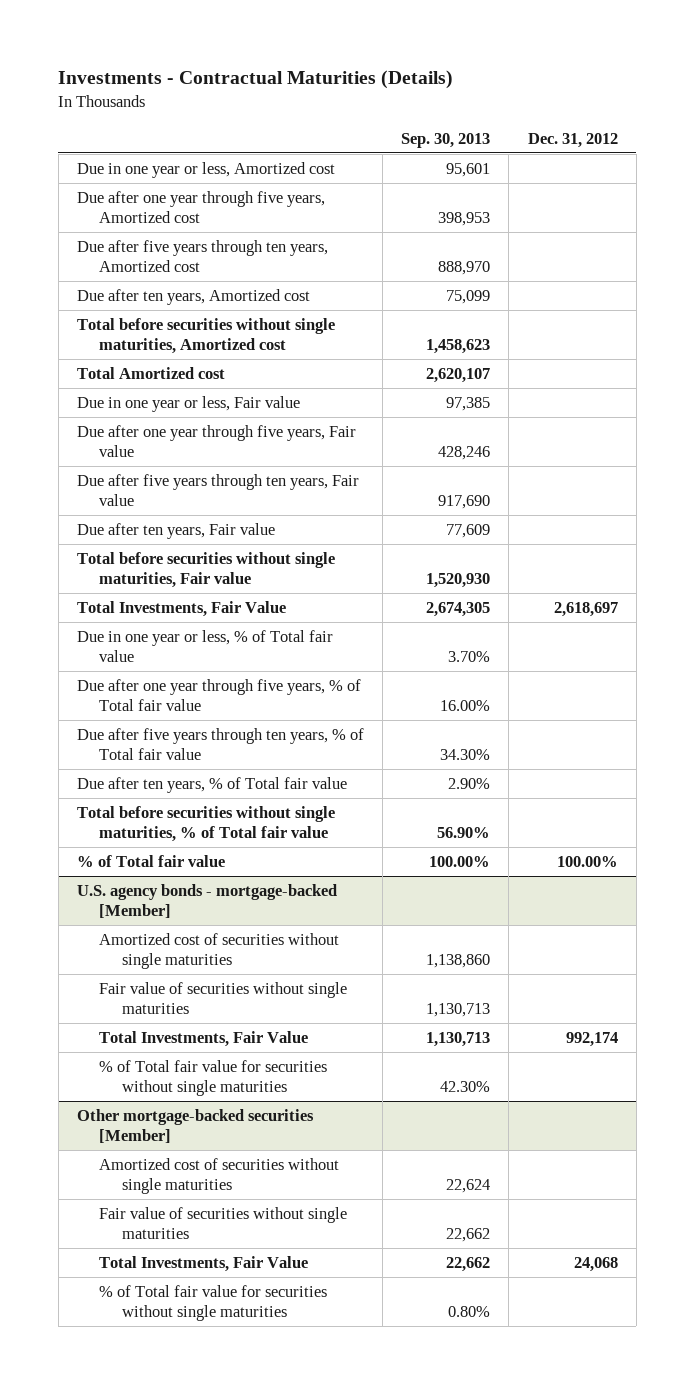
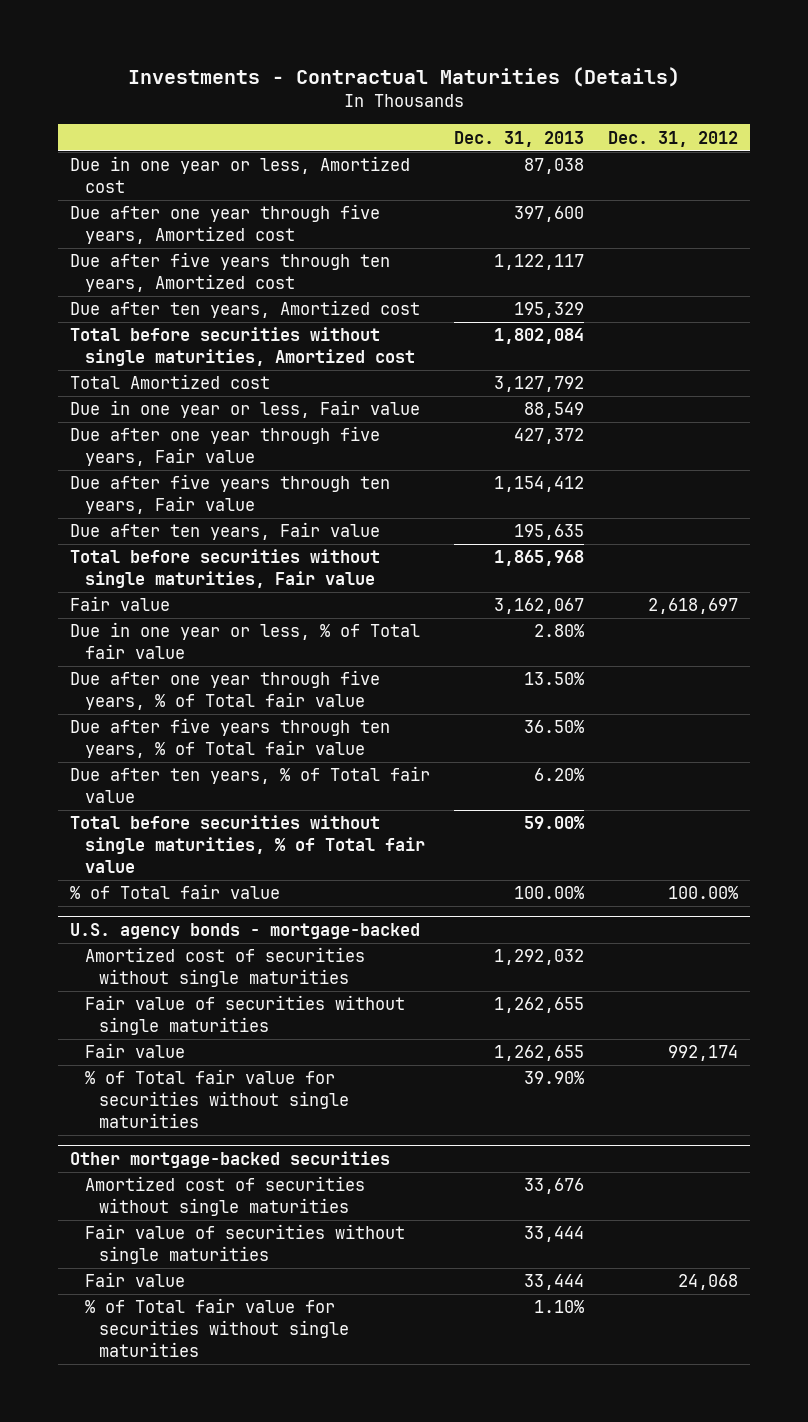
[401,132,491,148] Sep. 30, 2013 -> none
none -> [454,130,585,147] Dec. 31, 2013
[77,600,287,617] Total Investments, Fair Value -> [69,596,170,612] Fair value
[77,883,338,918] U.S. agency bonds - mortgage-backed [Member] -> [69,923,420,940] U.S. agency bonds - mortgage-backed
[99,1030,309,1047] Total Investments, Fair Value -> [84,1043,185,1059] Fair value
[77,1108,315,1143] Other mortgage-backed securities [Member] -> [69,1151,390,1169] Other mortgage-backed securities
[99,1255,309,1272] Total Investments, Fair Value -> [84,1272,185,1288] Fair value

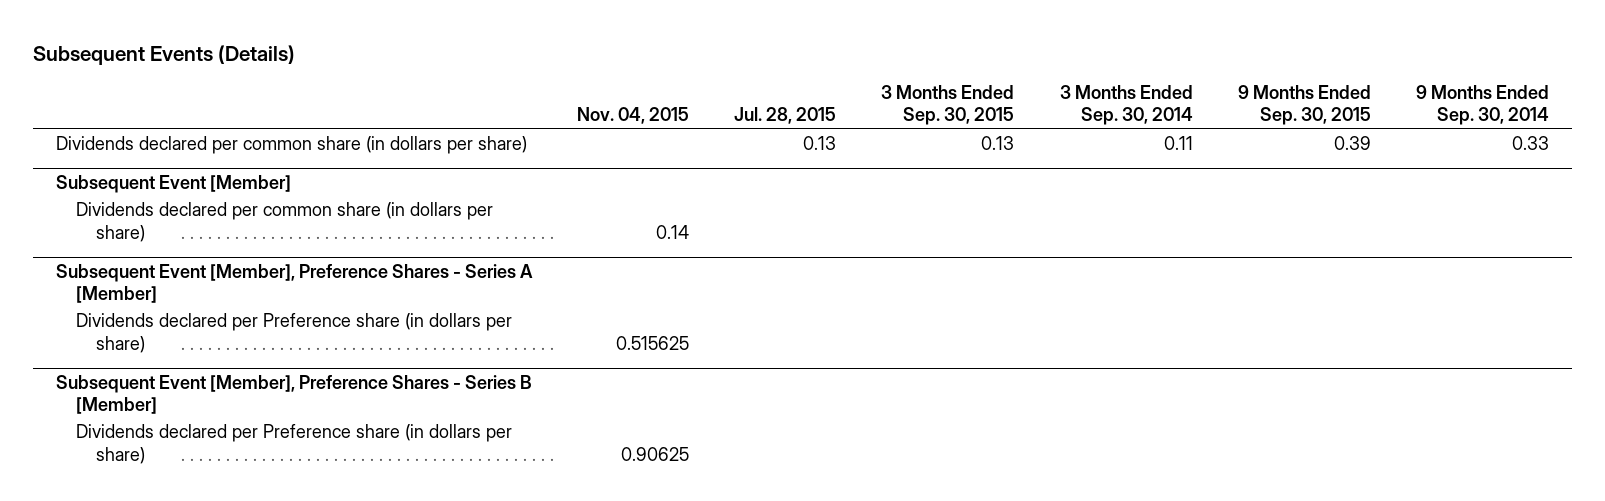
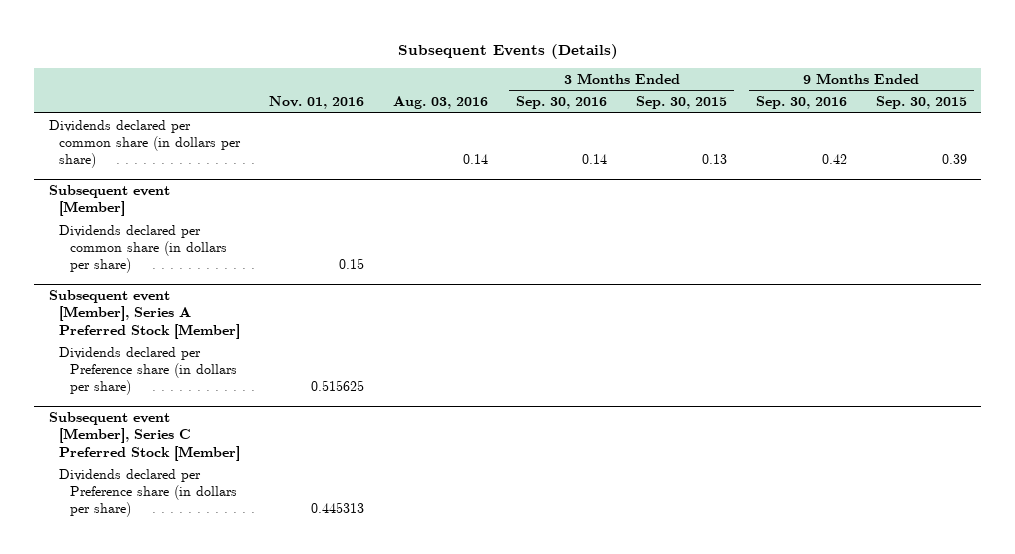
[576,107,689,125] Nov. 04, 2015 -> none
[734,107,837,125] Jul. 28, 2015 -> none
[1059,84,1193,126] 3 Months Ended Sep. 30, 2014 -> none
[1415,84,1549,126] 9 Months Ended Sep. 30, 2014 -> none
none -> [268,96,364,110] Nov. 01, 2016
none -> [392,96,488,110] Aug. 03, 2016
none -> [516,96,608,110] Sep. 30, 2016
none -> [756,96,848,110] Sep. 30, 2016
[55,174,291,193] Subsequent Event [Member] -> [48,185,170,217] Subsequent event [Member]
[55,263,533,304] Subsequent Event [Member], Preference Shares - Series A [Member] -> [48,290,241,339] Subsequent event [Member], Series A Preferred Stock [Member]
[55,374,532,415] Subsequent Event [Member], Preference Shares - Series B [Member] -> none
[75,424,512,464] Dividends declared per Preference share (in dollars per share) -> none
none -> [48,412,241,461] Subsequent event [Member], Series C Preferred Stock [Member]
none -> [59,468,237,517] Dividends declared per Preference share (in dollars per share)

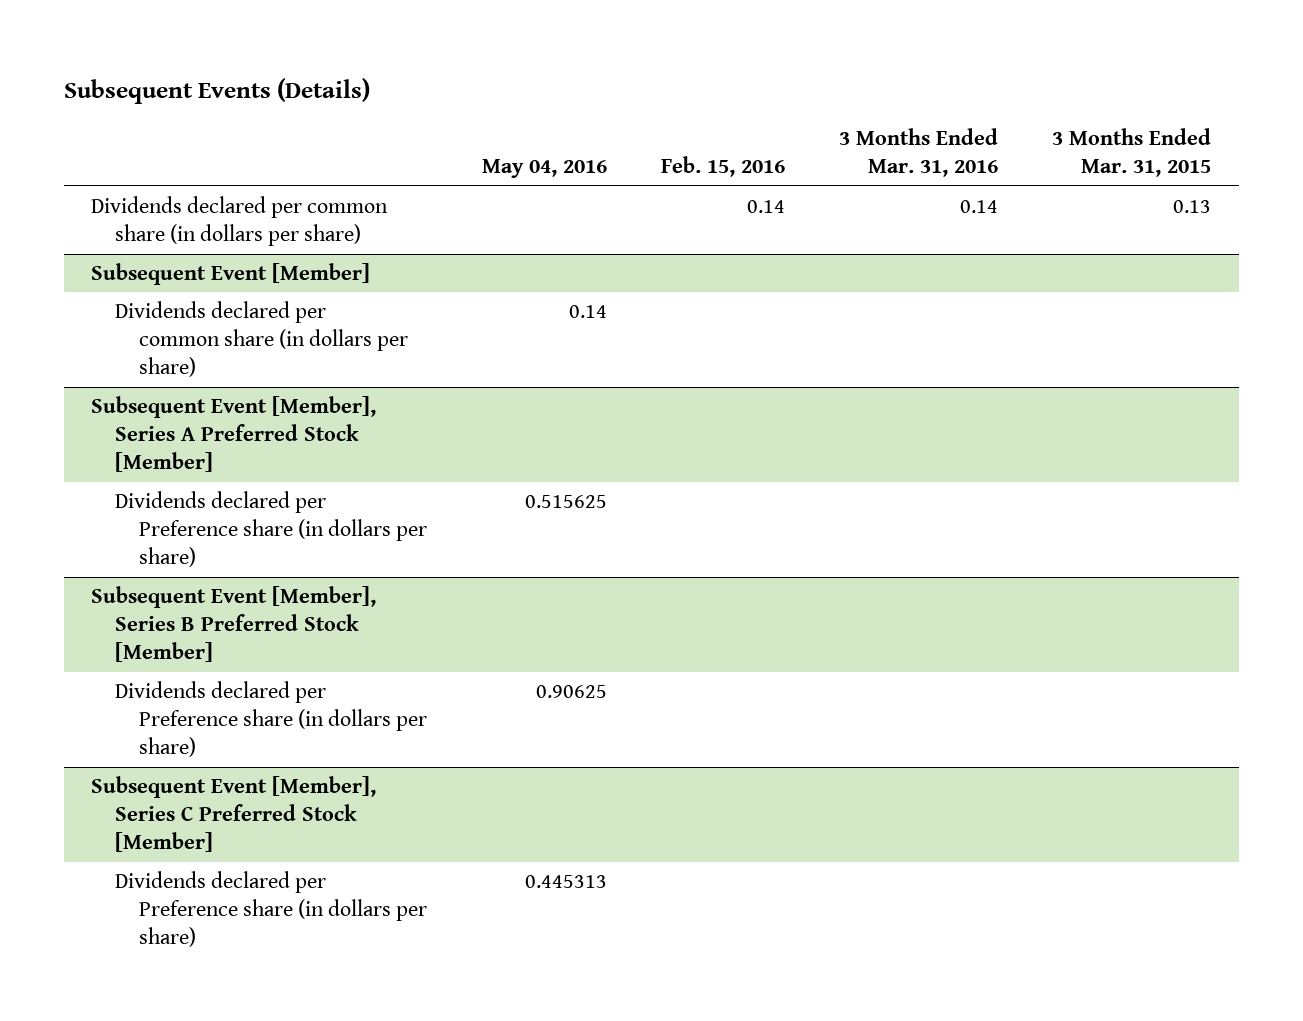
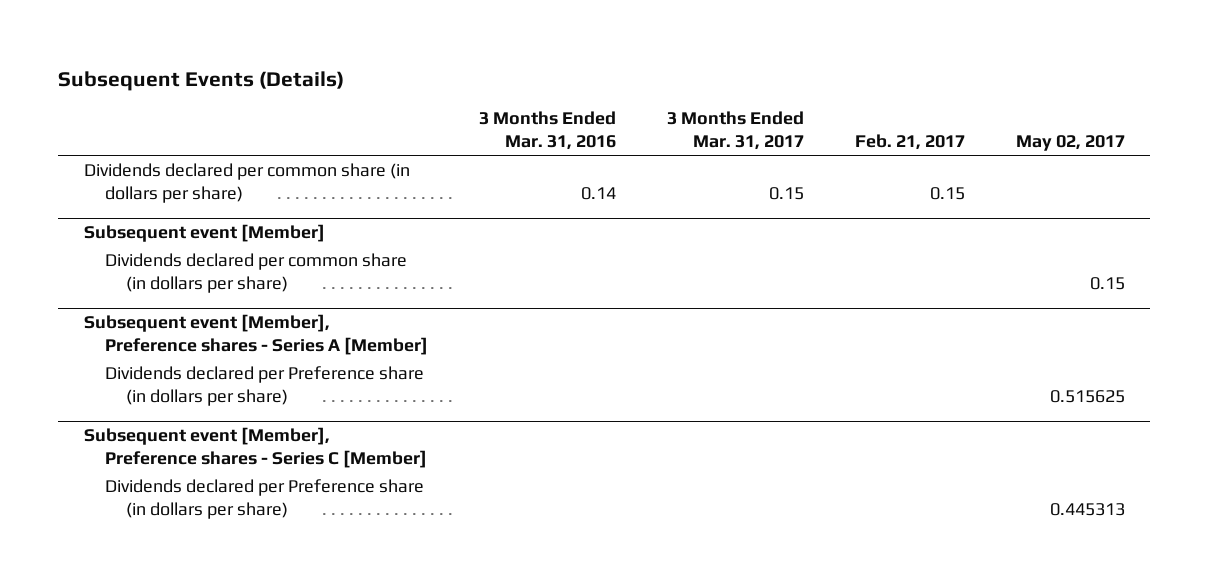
[481,159,607,179] May 04, 2016 -> none
[660,156,785,178] Feb. 15, 2016 -> none
[1052,128,1212,178] 3 Months Ended Mar. 31, 2015 -> none
none -> [666,111,804,151] 3 Months Ended Mar. 31, 2017
none -> [854,134,965,151] Feb. 21, 2017
none -> [1015,135,1125,152] May 02, 2017
[91,262,371,285] Subsequent Event [Member] -> [83,224,325,243] Subsequent event [Member]
[91,395,377,473] Subsequent Event [Member], Series A Preferred Stock [Member] -> [83,314,428,356] Subsequent event [Member], Preference shares - Series A [Member]
[91,585,377,663] Subsequent Event [Member], Series B Preferred Stock [Member] -> none
[115,680,428,758] Dividends declared per Preference share (in dollars per share) -> none
[91,775,377,853] Subsequent Event [Member], Series C Preferred Stock [Member] -> [83,427,427,469] Subsequent event [Member], Preference shares - Series C [Member]

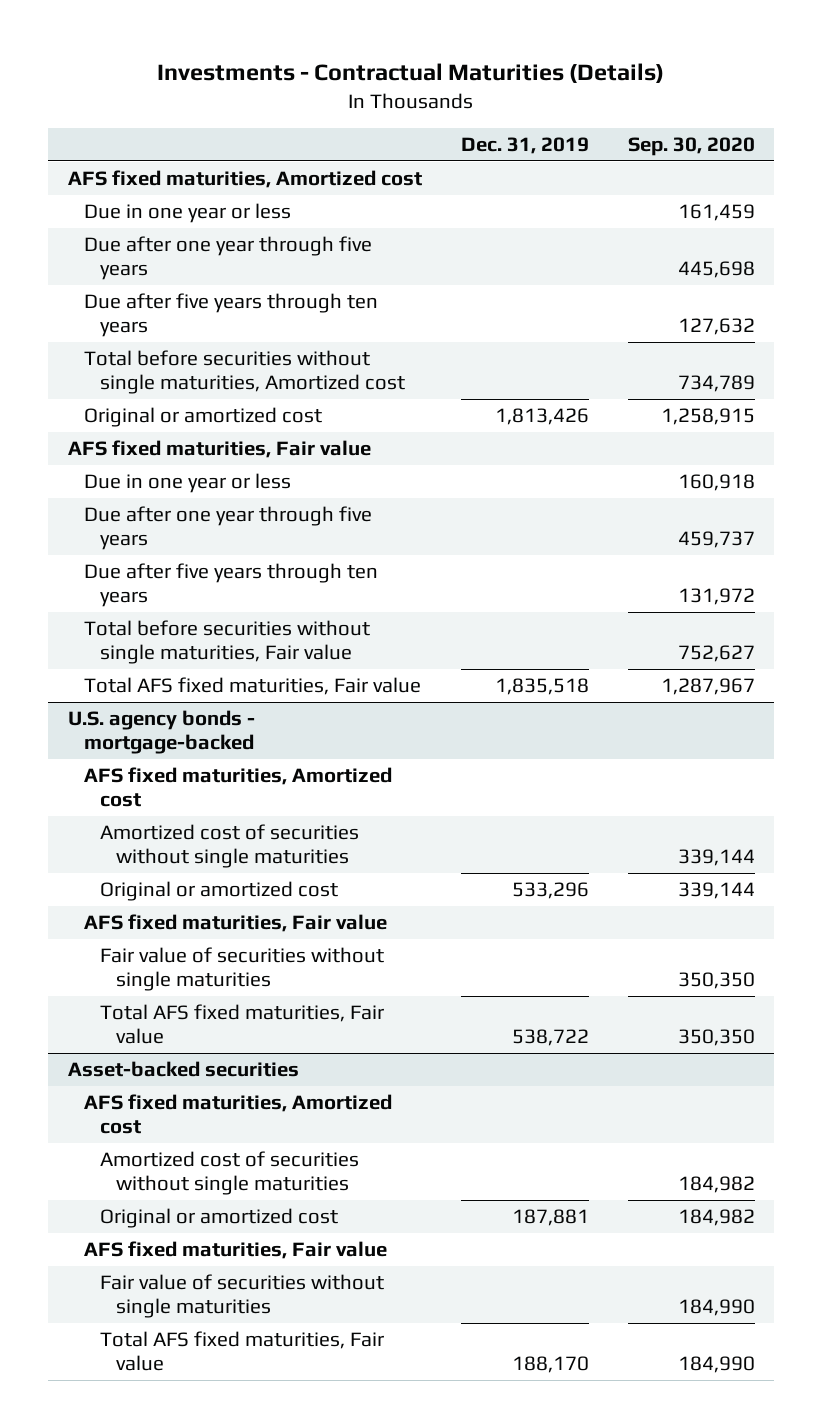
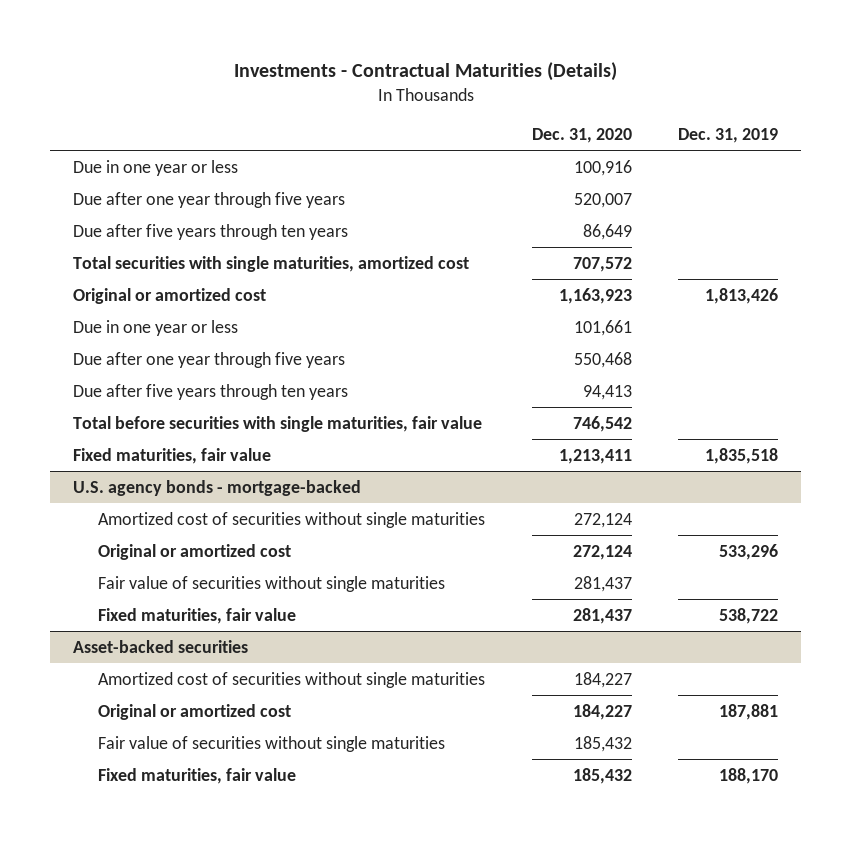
[627,137,755,157] Sep. 30, 2020 -> none
none -> [531,128,632,144] Dec. 31, 2020
[67,169,422,188] AFS fixed maturities, Amortized cost -> none
[83,349,405,395] Total before securities without single maturities, Amortized cost -> [73,255,470,272] Total securities with single maturities, amortized cost
[67,439,371,458] AFS fixed maturities, Fair value -> none
[83,619,370,665] Total before securities without single maturities, Fair value -> [73,415,483,432] Total before securities with single maturities, fair value
[83,676,421,695] Total AFS fixed maturities, Fair value -> [73,447,272,464] Fixed maturities, fair value
[83,766,392,808] AFS fixed maturities, Amortized cost -> none
[83,913,387,932] AFS fixed maturities, Fair value -> none
[99,1003,384,1045] Total AFS fixed maturities, Fair value -> [98,607,297,624] Fixed maturities, fair value
[83,1093,392,1135] AFS fixed maturities, Amortized cost -> none
[83,1240,387,1259] AFS fixed maturities, Fair value -> none
[99,1330,384,1372] Total AFS fixed maturities, Fair value -> [98,767,297,784] Fixed maturities, fair value

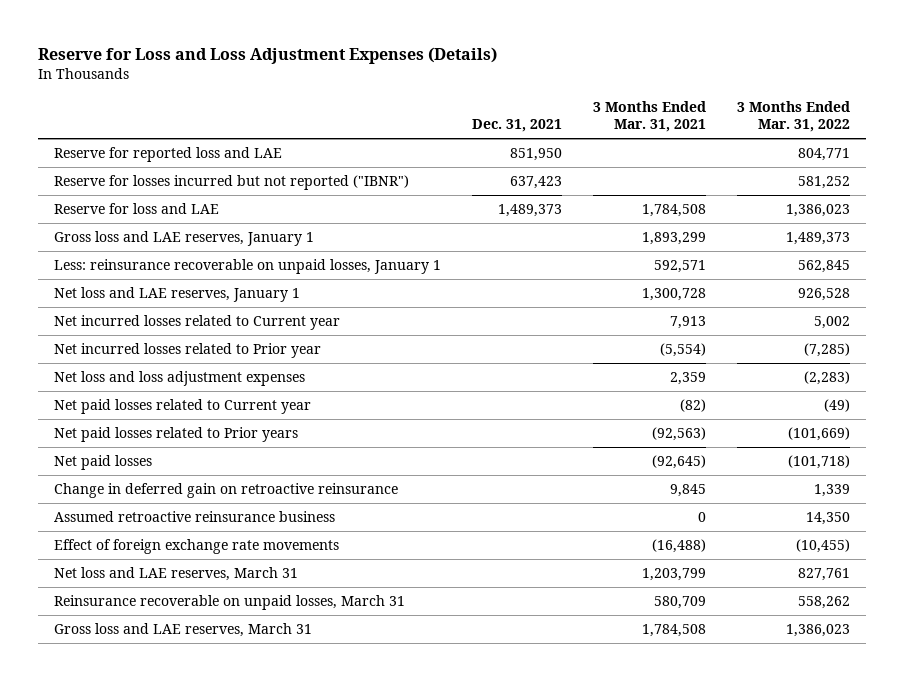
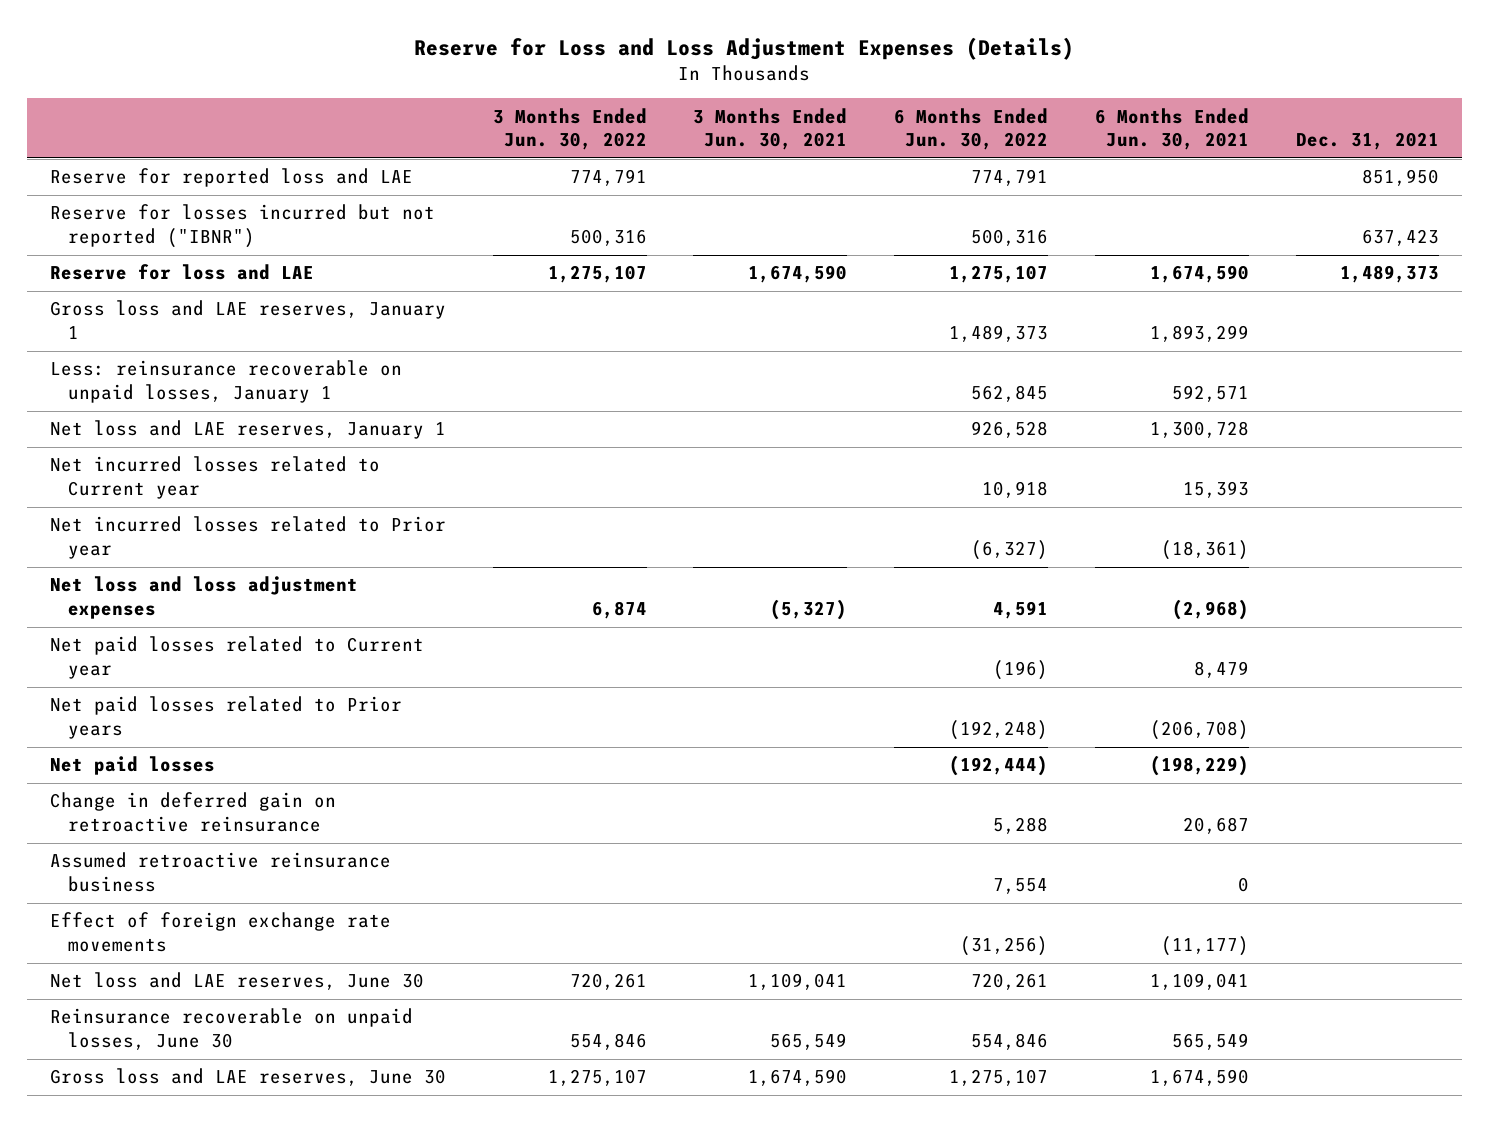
[593,101,707,133] 3 Months Ended Mar. 31, 2021 -> none
[737,101,851,133] 3 Months Ended Mar. 31, 2022 -> none
none -> [492,107,647,151] 3 Months Ended Jun. 30, 2022
none -> [693,107,848,151] 3 Months Ended Jun. 30, 2021
none -> [894,107,1049,151] 6 Months Ended Jun. 30, 2022
none -> [1094,107,1249,151] 6 Months Ended Jun. 30, 2021
[53,567,298,582] Net loss and LAE reserves, March 31 -> [49,972,424,991] Net loss and LAE reserves, June 30
[53,595,405,611] Reinsurance recoverable on unpaid losses, March 31 -> [49,1008,413,1051] Reinsurance recoverable on unpaid losses, June 30
[53,623,312,638] Gross loss and LAE reserves, March 31 -> [49,1068,446,1087] Gross loss and LAE reserves, June 30

